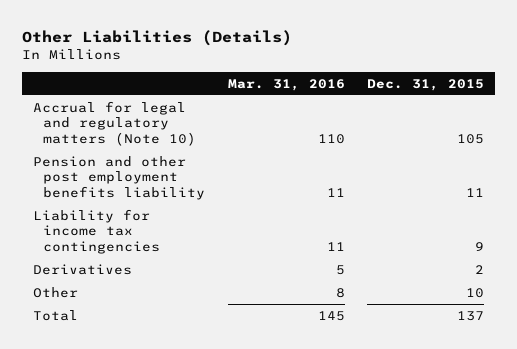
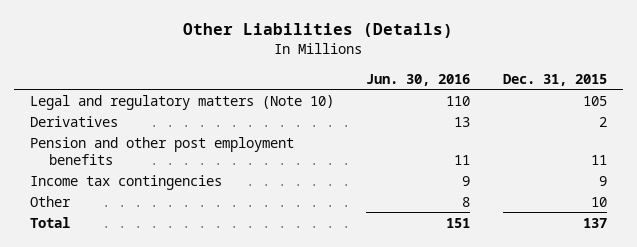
[227,78,345,91] Mar. 31, 2016 -> none
none -> [366,73,471,86] Jun. 30, 2016
[33,155,206,200] Pension and other post employment benefits liability -> none
[33,208,161,254] Liability for income tax contingencies -> none
[33,100,197,146] Accrual for legal and regulatory matters (Note 10) -> [29,94,334,110] Legal and regulatory matters (Note 10)
none -> [29,136,294,165] Pension and other post employment benefits
none -> [29,174,222,190] Income tax contingencies

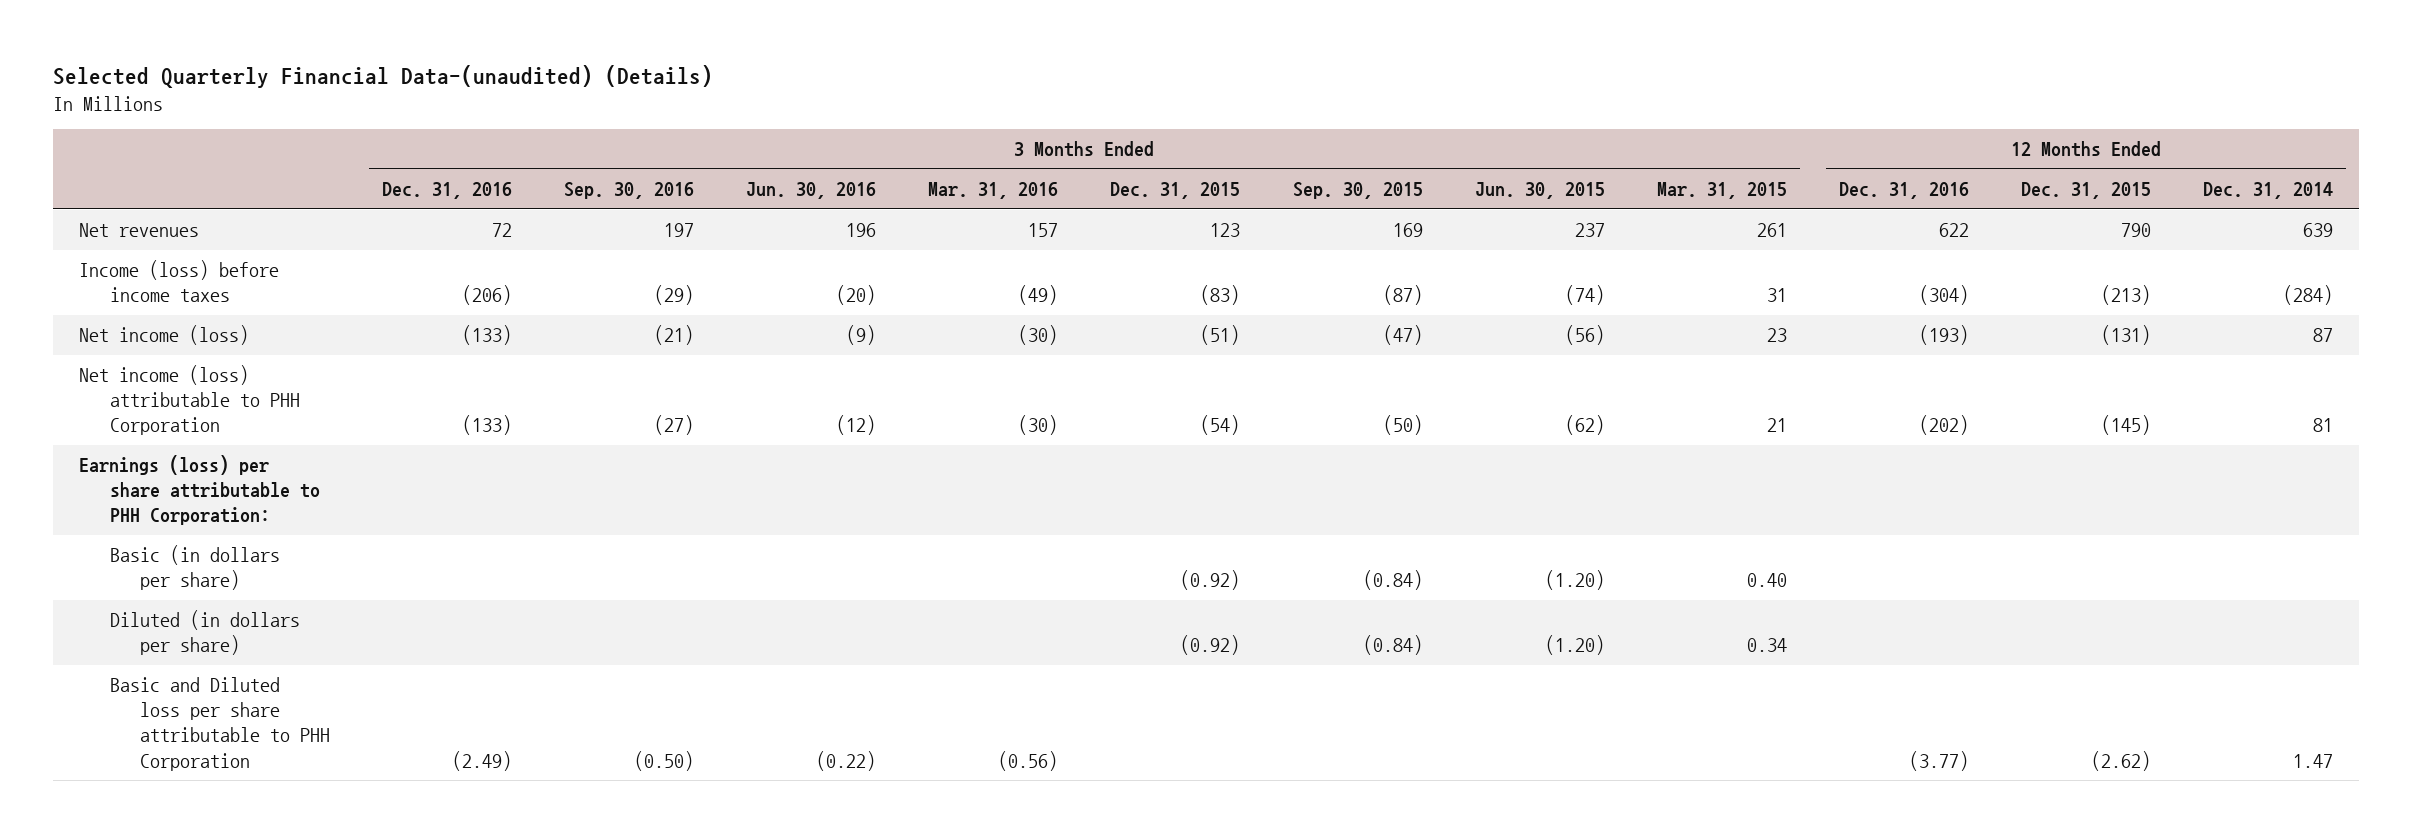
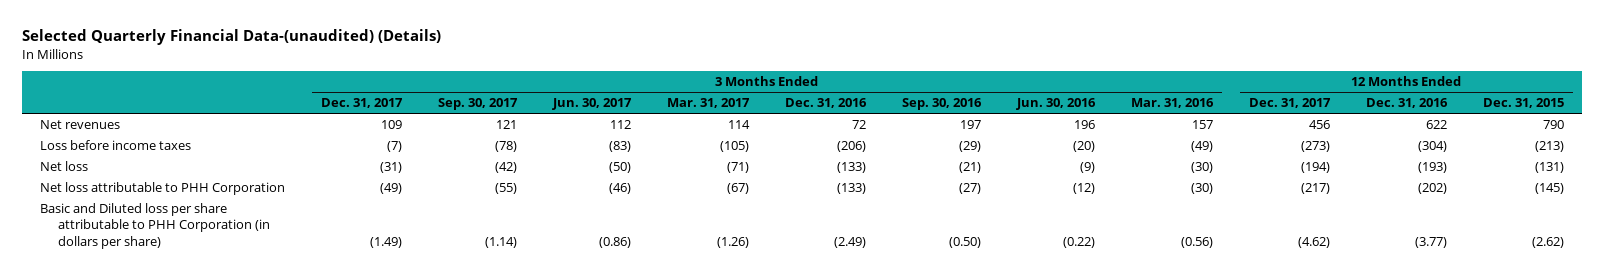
[1110,181,1241,199] Dec. 31, 2015 -> none
[1292,181,1423,199] Sep. 30, 2015 -> none
[1474,181,1605,199] Jun. 30, 2015 -> none
[1656,181,1787,199] Mar. 31, 2015 -> none
[2202,181,2333,199] Dec. 31, 2014 -> none
none -> [320,98,403,109] Dec. 31, 2017
none -> [437,98,518,111] Sep. 30, 2017
none -> [551,98,632,111] Jun. 30, 2017
none -> [666,98,750,109] Mar. 31, 2017
none -> [1248,98,1331,109] Dec. 31, 2017
[79,455,320,526] Earnings (loss) per share attributable to PHH Corporation: -> none
[109,545,280,591] Basic (in dollars per share) -> none
[109,610,300,656] Diluted (in dollars per share) -> none
[79,260,280,303] Income (loss) before income taxes -> [39,140,191,151] Loss before income taxes
[79,325,250,346] Net income (loss) -> [39,161,88,172] Net loss
[79,365,300,436] Net income (loss) attributable to PHH Corporation -> [39,182,285,196] Net loss attributable to PHH Corporation
[109,677,331,771] Basic and Diluted loss per share attributable to PHH Corporation -> [39,203,271,249] Basic and Diluted loss per share attributable to PHH Corporation (in dollars per share)

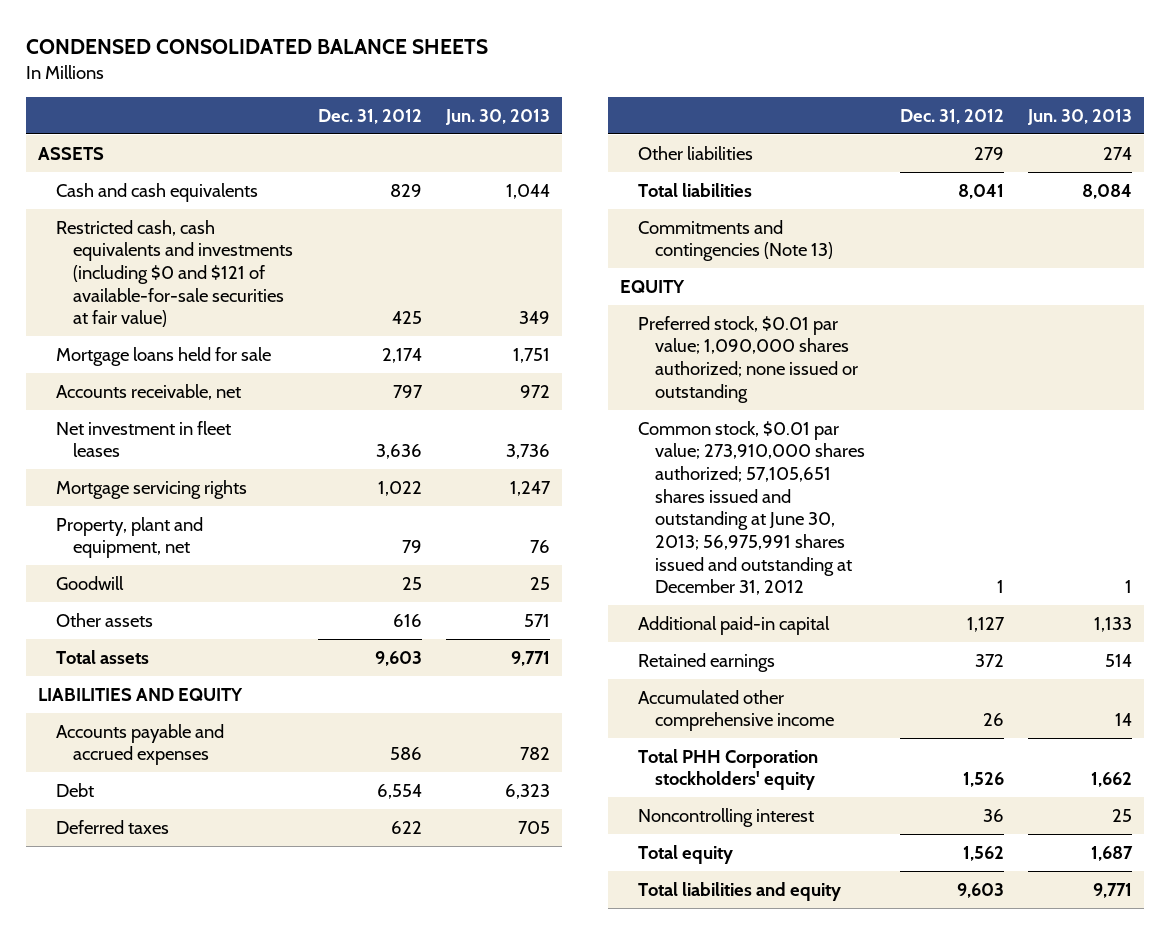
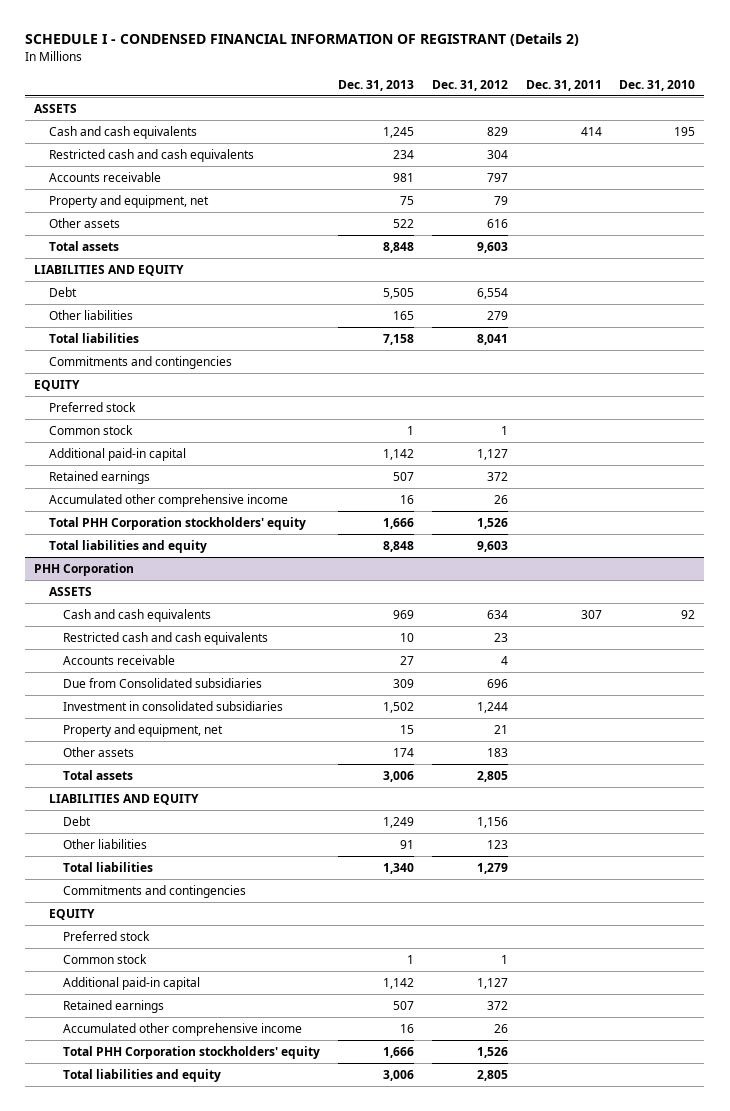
[25,39,488,55] CONDENSED CONSOLIDATED BALANCE SHEETS -> [25,33,580,47] SCHEDULE I - CONDENSED FINANCIAL INFORMATION OF REGISTRANT (Details 2)
[445,109,551,126] Jun. 30, 2013 -> none
none -> [337,79,414,91] Dec. 31, 2013
none -> [525,79,602,91] Dec. 31, 2011
none -> [619,79,696,91] Dec. 31, 2010
[55,219,294,328] Restricted cash, cash equivalents and investments (including $0 and $121 of available-for-sale securities at fair value) -> none
[55,346,271,366] Mortgage loans held for sale -> none
[55,420,231,458] Net investment in fleet leases -> none
[55,479,247,499] Mortgage servicing rights -> none
[55,575,124,590] Goodwill -> none
none -> [48,148,254,162] Restricted cash and cash equivalents
[55,383,241,400] Accounts receivable, net -> [48,171,161,182] Accounts receivable
[55,516,203,559] Property, plant and equipment, net -> [48,194,209,208] Property and equipment, net
[55,723,224,766] Accounts payable and accrued expenses -> none
[55,819,169,834] Deferred taxes -> none
[637,219,834,262] Commitments and contingencies (Note 13) -> [48,355,232,369] Commitments and contingencies
[637,315,859,403] Preferred stock, $0.01 par value; 1,090,000 shares authorized; none issued or outstanding -> [48,401,136,412] Preferred stock
[637,420,866,596] Common stock, $0.01 par value; 273,910,000 shares authorized; 57,105,651 shares issued and outstanding at June 30, 2013; 56,975,991 shares issued and outstanding at December 31, 2012 -> [48,424,133,435] Common stock
[637,807,814,827] Noncontrolling interest -> none
[637,844,733,864] Total equity -> none
none -> [34,562,135,576] PHH Corporation
none -> [48,586,92,596] ASSETS
none -> [63,608,212,622] Cash and cash equivalents
none -> [63,631,269,645] Restricted cash and cash equivalents
none -> [63,654,176,665] Accounts receivable
none -> [63,677,263,688] Due from Consolidated subsidiaries
none -> [63,700,284,711] Investment in consolidated subsidiaries
none -> [63,723,224,737] Property and equipment, net
none -> [63,746,135,757] Other assets
none -> [63,769,134,780] Total assets
none -> [48,793,199,805] LIABILITIES AND EQUITY
none -> [63,815,92,826] Debt
none -> [63,838,148,849] Other liabilities
none -> [63,861,154,872] Total liabilities
none -> [63,884,247,898] Commitments and contingencies
none -> [48,908,95,920] EQUITY
none -> [63,930,151,941] Preferred stock
none -> [63,953,148,964] Common stock
none -> [63,976,201,990] Additional paid-in capital
none -> [63,999,165,1013] Retained earnings
none -> [63,1022,303,1036] Accumulated other comprehensive income
none -> [63,1045,321,1059] Total PHH Corporation stockholders' equity
none -> [63,1068,222,1082] Total liabilities and equity

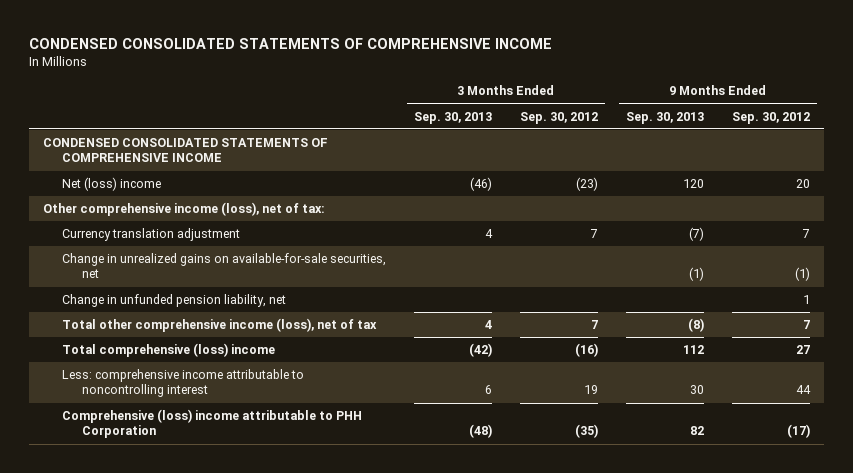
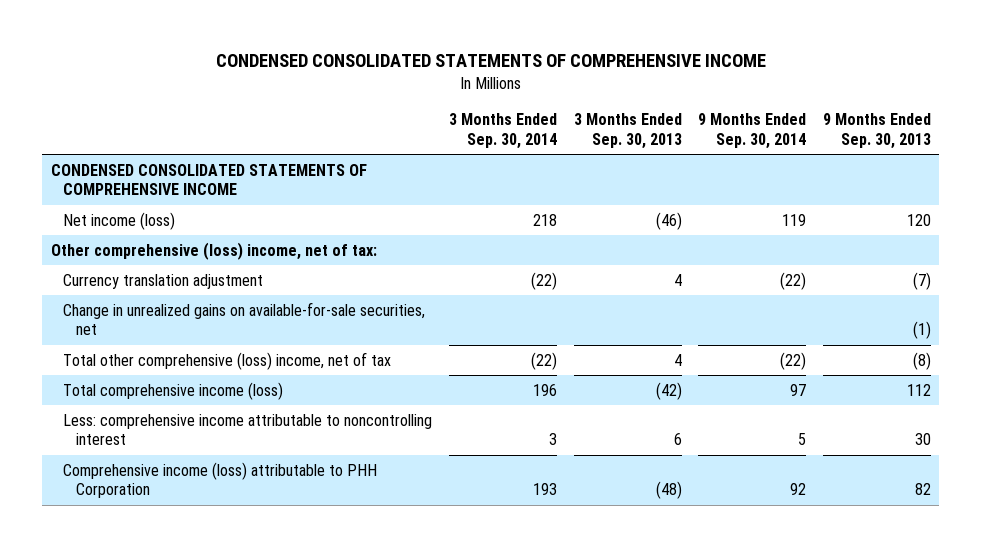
[520,111,599,124] Sep. 30, 2012 -> none
[731,111,810,124] Sep. 30, 2012 -> none
none -> [448,113,557,149] 3 Months Ended Sep. 30, 2014
none -> [698,113,807,149] 9 Months Ended Sep. 30, 2014
[62,177,162,192] Net (loss) income -> [63,211,176,230] Net income (loss)
[43,202,326,217] Other comprehensive income (loss), net of tax: -> [50,241,377,260] Other comprehensive (loss) income, net of tax:
[62,294,287,308] Change in unfunded pension liability, net -> none
[62,318,378,333] Total other comprehensive income (loss), net of tax -> [63,351,392,370] Total other comprehensive (loss) income, net of tax
[62,343,276,358] Total comprehensive (loss) income -> [63,381,284,400] Total comprehensive income (loss)
[62,409,363,439] Comprehensive (loss) income attributable to PHH Corporation -> [63,461,378,499] Comprehensive income (loss) attributable to PHH Corporation

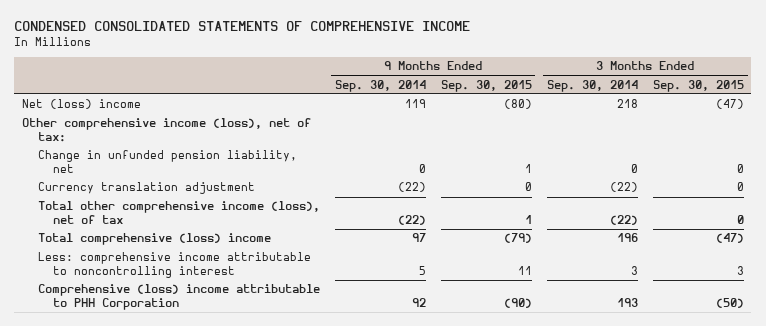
[573,113,682,149] 3 Months Ended Sep. 30, 2013 -> none
[822,113,931,149] 9 Months Ended Sep. 30, 2013 -> none
none -> [440,79,532,92] Sep. 30, 2015
none -> [652,79,744,92] Sep. 30, 2015
[50,163,367,196] CONDENSED CONSOLIDATED STATEMENTS OF COMPREHENSIVE INCOME -> none
[63,211,176,230] Net income (loss) -> [21,99,141,110] Net (loss) income
[50,241,377,260] Other comprehensive (loss) income, net of tax: -> [21,118,311,142] Other comprehensive income (loss), net of tax:
none -> [37,150,297,173] Change in unfunded pension liability, net
[63,301,426,336] Change in unrealized gains on available-for-sale securities, net -> none
[63,351,392,370] Total other comprehensive (loss) income, net of tax -> [37,201,320,224] Total other comprehensive income (loss), net of tax
[63,381,284,400] Total comprehensive income (loss) -> [37,233,271,246] Total comprehensive (loss) income
[63,461,378,499] Comprehensive income (loss) attributable to PHH Corporation -> [37,284,320,310] Comprehensive (loss) income attributable to PHH Corporation

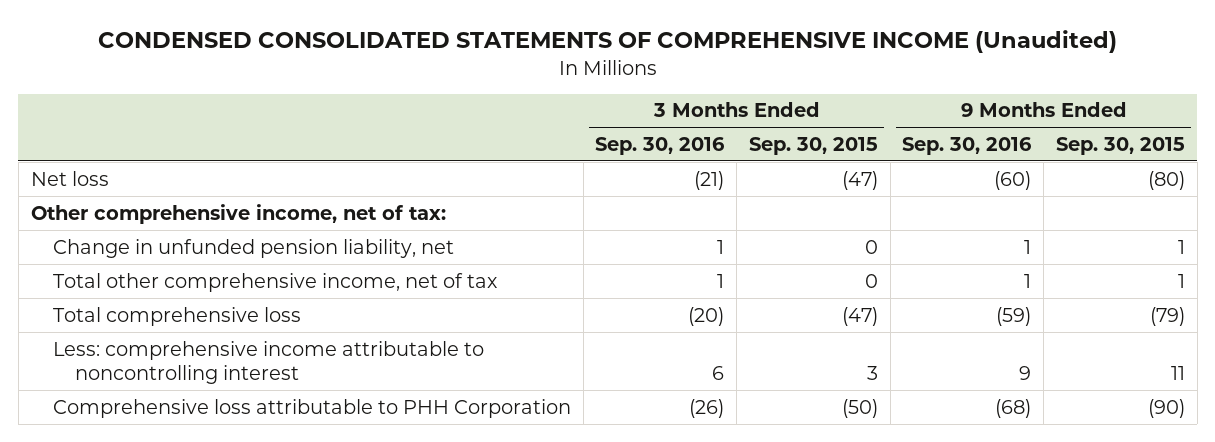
[14,21,471,32] CONDENSED CONSOLIDATED STATEMENTS OF COMPREHENSIVE INCOME -> [97,30,1117,54] CONDENSED CONSOLIDATED STATEMENTS OF COMPREHENSIVE INCOME (Unaudited)
[334,79,426,92] Sep. 30, 2014 -> none
[546,79,638,92] Sep. 30, 2014 -> none
none -> [595,136,726,155] Sep. 30, 2016
none -> [902,136,1033,155] Sep. 30, 2016
[21,99,141,110] Net (loss) income -> [30,170,109,186] Net loss
[21,118,311,142] Other comprehensive income (loss), net of tax: -> [30,203,446,224] Other comprehensive income, net of tax:
[37,182,255,195] Currency translation adjustment -> none
[37,201,320,224] Total other comprehensive income (loss), net of tax -> [52,272,498,292] Total other comprehensive income, net of tax
[37,233,271,246] Total comprehensive (loss) income -> [52,306,301,326] Total comprehensive loss
[37,284,320,310] Comprehensive (loss) income attributable to PHH Corporation -> [52,398,571,418] Comprehensive loss attributable to PHH Corporation

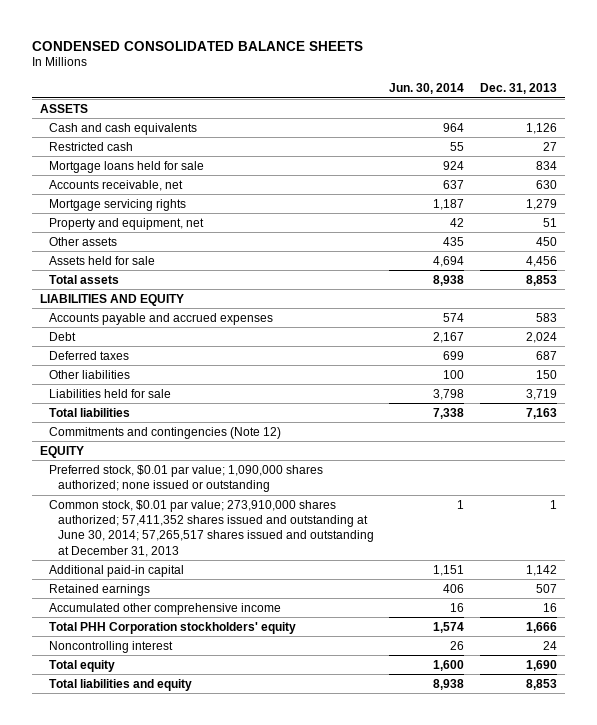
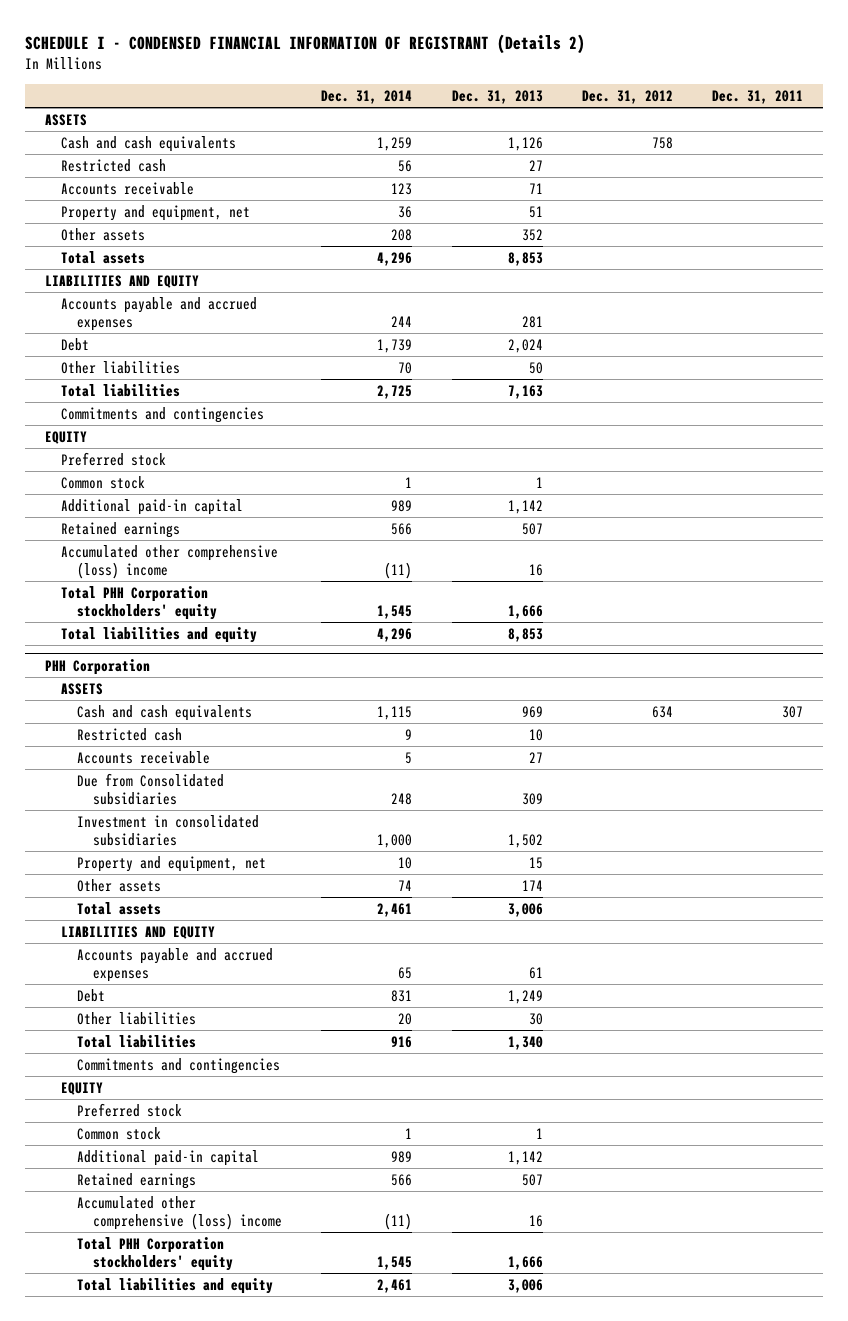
[32,40,364,51] CONDENSED CONSOLIDATED BALANCE SHEETS -> [25,33,586,54] SCHEDULE I - CONDENSED FINANCIAL INFORMATION OF REGISTRANT (Details 2)
[389,83,465,95] Jun. 30, 2014 -> none
none -> [321,89,413,104] Dec. 31, 2014
none -> [581,89,673,104] Dec. 31, 2012
none -> [712,89,804,104] Dec. 31, 2011
[48,160,204,173] Mortgage loans held for sale -> none
[48,198,186,211] Mortgage servicing rights -> none
[48,179,183,191] Accounts receivable, net -> [60,181,194,195] Accounts receivable
[535,179,557,189] 630 -> [528,182,543,194] 71
[48,255,155,265] Assets held for sale -> none
[535,236,557,246] 450 -> [521,228,543,241] 352
[535,312,557,322] 583 -> [521,315,543,328] 281
[48,350,129,360] Deferred taxes -> none
[48,388,171,398] Liabilities held for sale -> none
[535,369,557,379] 150 -> [528,361,543,374] 50
[48,426,281,439] Commitments and contingencies (Note 12) -> [60,406,264,423] Commitments and contingencies
[48,464,323,493] Preferred stock, $0.01 par value; 1,090,000 shares authorized; none issued or outstanding -> [60,451,166,466] Preferred stock
[48,499,374,557] Common stock, $0.01 par value; 273,910,000 shares authorized; 57,411,352 shares issued and outstanding at June 30, 2014; 57,265,517 shares issued and outstanding at December 31, 2013 -> [60,475,145,489] Common stock
[48,602,281,615] Accumulated other comprehensive income -> [60,544,278,579] Accumulated other comprehensive (loss) income
[48,640,173,653] Noncontrolling interest -> none
[48,659,115,672] Total equity -> none
none -> [44,658,150,675] PHH Corporation
none -> [60,682,103,695] ASSETS
none -> [77,704,253,721] Cash and cash equivalents
none -> [77,727,183,741] Restricted cash
none -> [77,750,211,764] Accounts receivable
none -> [77,772,225,805] Due from Consolidated subsidiaries
none -> [77,814,260,846] Investment in consolidated subsidiaries
none -> [77,855,267,872] Property and equipment, net
none -> [77,878,162,892] Other assets
none -> [77,901,162,915] Total assets
none -> [60,925,215,939] LIABILITIES AND EQUITY
none -> [77,947,274,982] Accounts payable and accrued expenses
none -> [77,988,106,1002] Debt
none -> [77,1011,197,1025] Other liabilities
none -> [77,1034,197,1048] Total liabilities
none -> [77,1057,281,1074] Commitments and contingencies
none -> [60,1081,103,1095] EQUITY
none -> [77,1102,183,1117] Preferred stock
none -> [77,1126,162,1140] Common stock
none -> [77,1149,260,1166] Additional paid-in capital
none -> [77,1172,197,1189] Retained earnings
none -> [77,1195,283,1230] Accumulated other comprehensive (loss) income
none -> [77,1236,234,1271] Total PHH Corporation stockholders' equity
none -> [77,1277,274,1294] Total liabilities and equity

